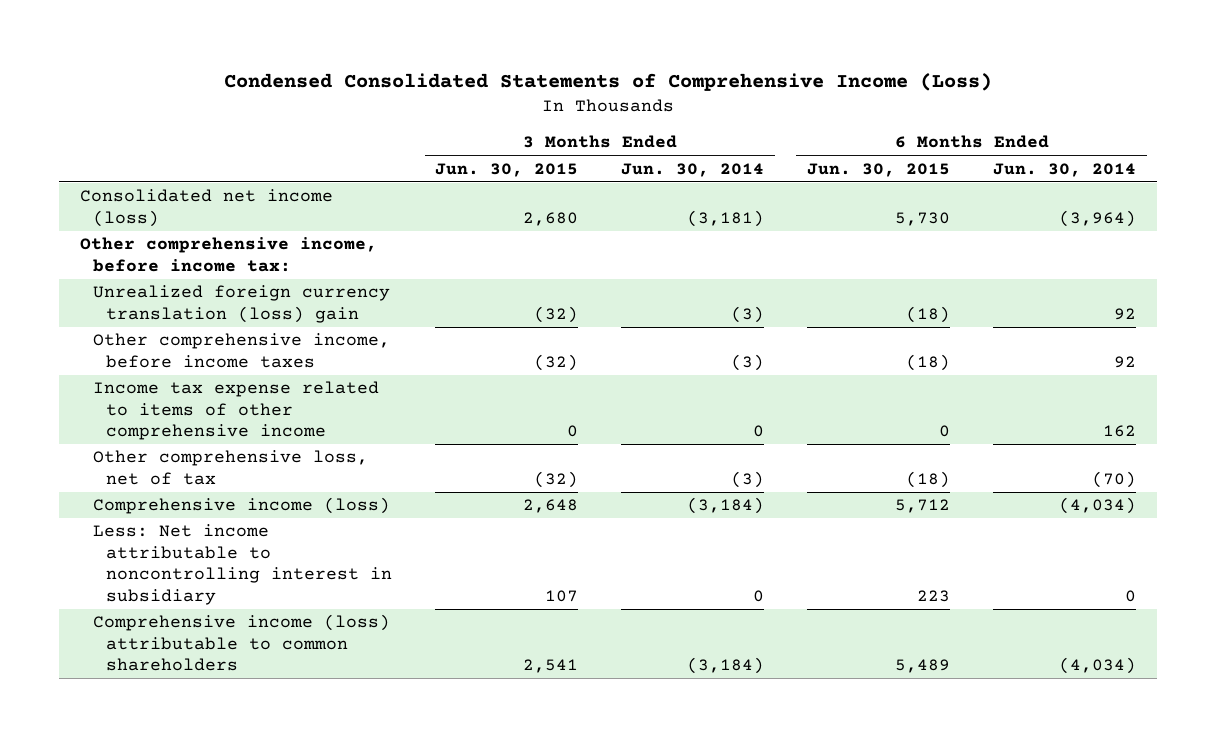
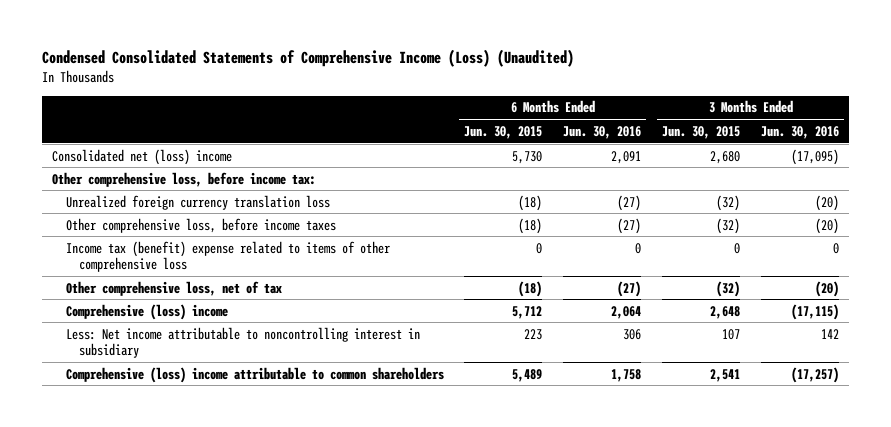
[224,72,993,91] Condensed Consolidated Statements of Comprehensive Income (Loss) -> [41,49,574,68] Condensed Consolidated Statements of Comprehensive Income (Loss) (Unaudited)
[621,162,765,177] Jun. 30, 2014 -> none
[992,162,1136,177] Jun. 30, 2014 -> none
none -> [563,125,642,139] Jun. 30, 2016
none -> [760,125,839,139] Jun. 30, 2016
[80,189,334,227] Consolidated net income (loss) -> [52,148,233,165] Consolidated net (loss) income
[80,237,378,272] Other comprehensive income, before income tax: -> [52,171,317,187] Other comprehensive loss, before income tax:
[93,285,391,323] Unrealized foreign currency translation (loss) gain -> [65,194,330,210] Unrealized foreign currency translation loss
[93,333,391,368] Other comprehensive income, before income taxes -> [65,217,336,233] Other comprehensive loss, before income taxes
[93,381,380,441] Income tax expense related to items of other comprehensive income -> [65,240,390,273] Income tax (benefit) expense related to items of other comprehensive loss
[93,497,391,515] Comprehensive income (loss) -> [65,303,228,320] Comprehensive (loss) income
[93,614,391,672] Comprehensive income (loss) attributable to common shareholders -> [65,366,444,383] Comprehensive (loss) income attributable to common shareholders

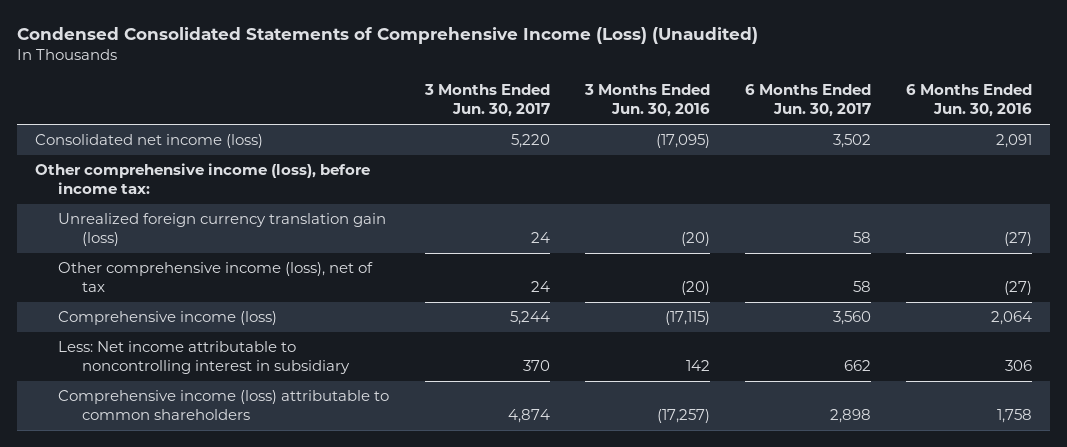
[464,125,543,139] Jun. 30, 2015 -> none
[662,125,741,139] Jun. 30, 2015 -> none
none -> [423,84,550,118] 3 Months Ended Jun. 30, 2017
none -> [744,84,871,118] 6 Months Ended Jun. 30, 2017
[65,217,336,233] Other comprehensive loss, before income taxes -> none
[65,240,390,273] Income tax (benefit) expense related to items of other comprehensive loss -> none
[52,148,233,165] Consolidated net (loss) income -> [34,134,263,149] Consolidated net income (loss)
[52,171,317,187] Other comprehensive loss, before income tax: -> [34,163,370,195] Other comprehensive income (loss), before income tax:
[65,194,330,210] Unrealized foreign currency translation loss -> [58,213,387,247] Unrealized foreign currency translation gain (loss)
[65,280,282,296] Other comprehensive loss, net of tax -> [58,262,374,293] Other comprehensive income (loss), net of tax
[65,303,228,320] Comprehensive (loss) income -> [58,311,278,326] Comprehensive income (loss)
[65,366,444,383] Comprehensive (loss) income attributable to common shareholders -> [58,390,390,421] Comprehensive income (loss) attributable to common shareholders

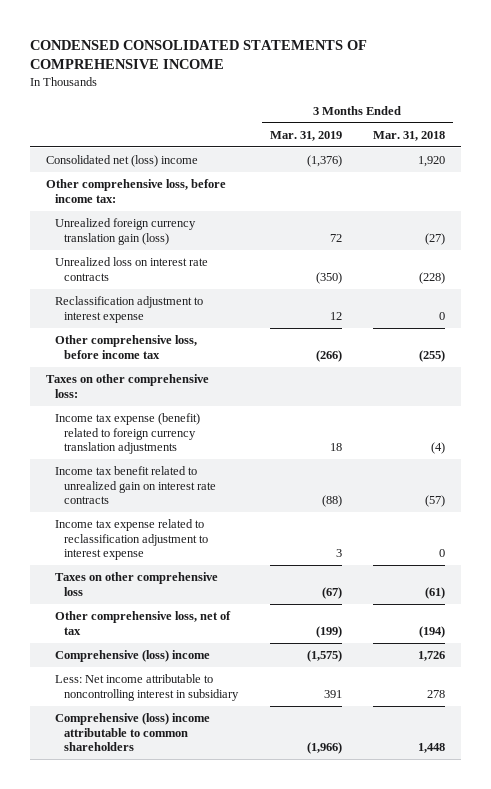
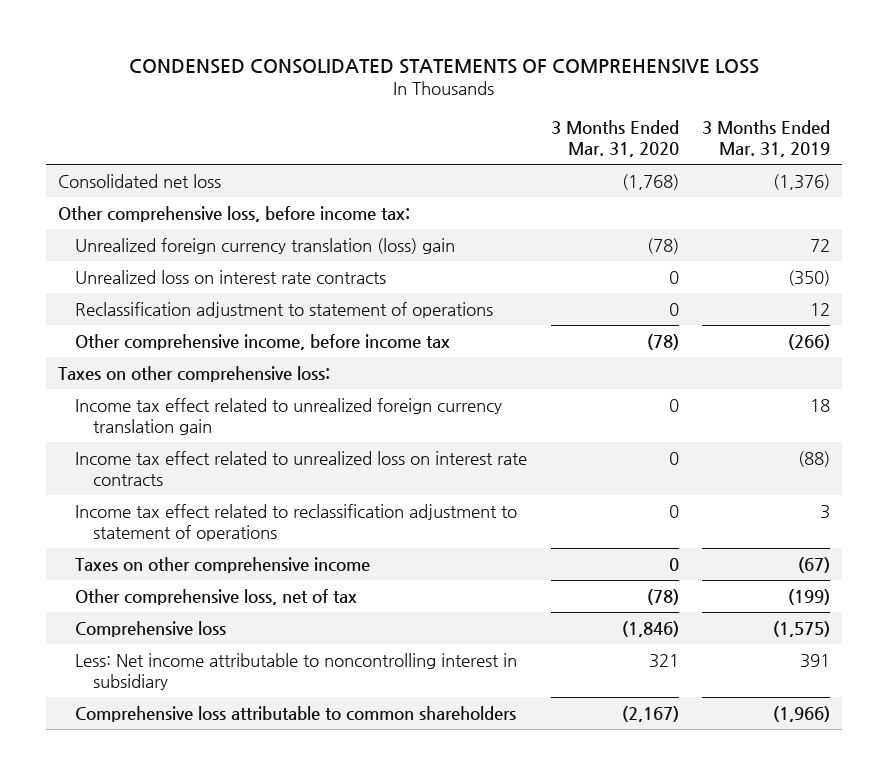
[29,39,367,70] CONDENSED CONSOLIDATED STATEMENTS OF COMPREHENSIVE INCOME -> [129,59,760,75] CONDENSED CONSOLIDATED STATEMENTS OF COMPREHENSIVE LOSS
[373,130,446,141] Mar. 31, 2018 -> none
none -> [550,119,679,158] 3 Months Ended Mar. 31, 2020
[45,155,198,168] Consolidated net (loss) income -> [57,173,221,188] Consolidated net loss
[55,218,197,245] Unrealized foreign currency translation gain (loss) -> [75,237,456,254] Unrealized foreign currency translation (loss) gain
[55,296,204,323] Reclassification adjustment to interest expense -> none
none -> [75,301,494,318] Reclassification adjustment to statement of operations
[55,335,198,359] Other comprehensive loss, before income tax -> [75,333,451,350] Other comprehensive income, before income tax
[55,413,201,455] Income tax expense (benefit) related to foreign currency translation adjustments -> [75,397,503,435] Income tax effect related to unrealized foreign currency translation gain
[55,466,217,505] Income tax benefit related to unrealized gain on interest rate contracts -> [75,450,528,486] Income tax effect related to unrealized loss on interest rate contracts
[55,519,209,561] Income tax expense related to reclassification adjustment to interest expense -> [75,503,518,541] Income tax effect related to reclassification adjustment to statement of operations
[55,572,219,596] Taxes on other comprehensive loss -> [75,556,371,573] Taxes on other comprehensive income
[55,650,211,663] Comprehensive (loss) income -> [75,620,227,637] Comprehensive loss
[55,713,211,752] Comprehensive (loss) income attributable to common shareholders -> [75,705,517,722] Comprehensive loss attributable to common shareholders

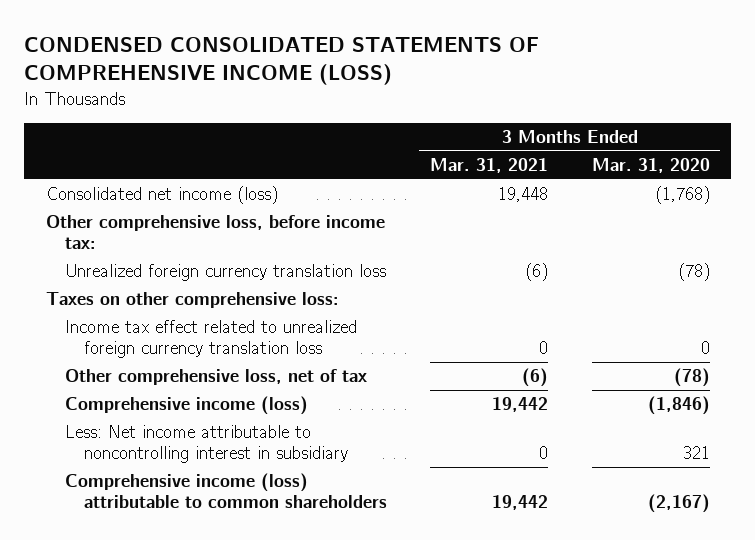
[129,59,760,75] CONDENSED CONSOLIDATED STATEMENTS OF COMPREHENSIVE LOSS -> [24,37,540,86] CONDENSED CONSOLIDATED STATEMENTS OF COMPREHENSIVE INCOME (LOSS)
[702,119,831,158] 3 Months Ended Mar. 31, 2019 -> none
none -> [430,158,549,174] Mar. 31, 2021
[57,173,221,188] Consolidated net loss -> [45,186,278,205] Consolidated net income (loss)
[75,269,387,284] Unrealized loss on interest rate contracts -> none
[75,301,494,318] Reclassification adjustment to statement of operations -> none
[75,333,451,350] Other comprehensive income, before income tax -> none
[75,237,456,254] Unrealized foreign currency translation (loss) gain -> [64,264,386,282] Unrealized foreign currency translation loss
[75,450,528,486] Income tax effect related to unrealized loss on interest rate contracts -> none
[75,503,518,541] Income tax effect related to reclassification adjustment to statement of operations -> none
[75,556,371,573] Taxes on other comprehensive income -> none
[75,397,503,435] Income tax effect related to unrealized foreign currency translation gain -> [64,320,357,359] Income tax effect related to unrealized foreign currency translation loss
[75,620,227,637] Comprehensive loss -> [64,396,308,416] Comprehensive income (loss)
[75,705,517,722] Comprehensive loss attributable to common shareholders -> [64,473,387,509] Comprehensive income (loss) attributable to common shareholders

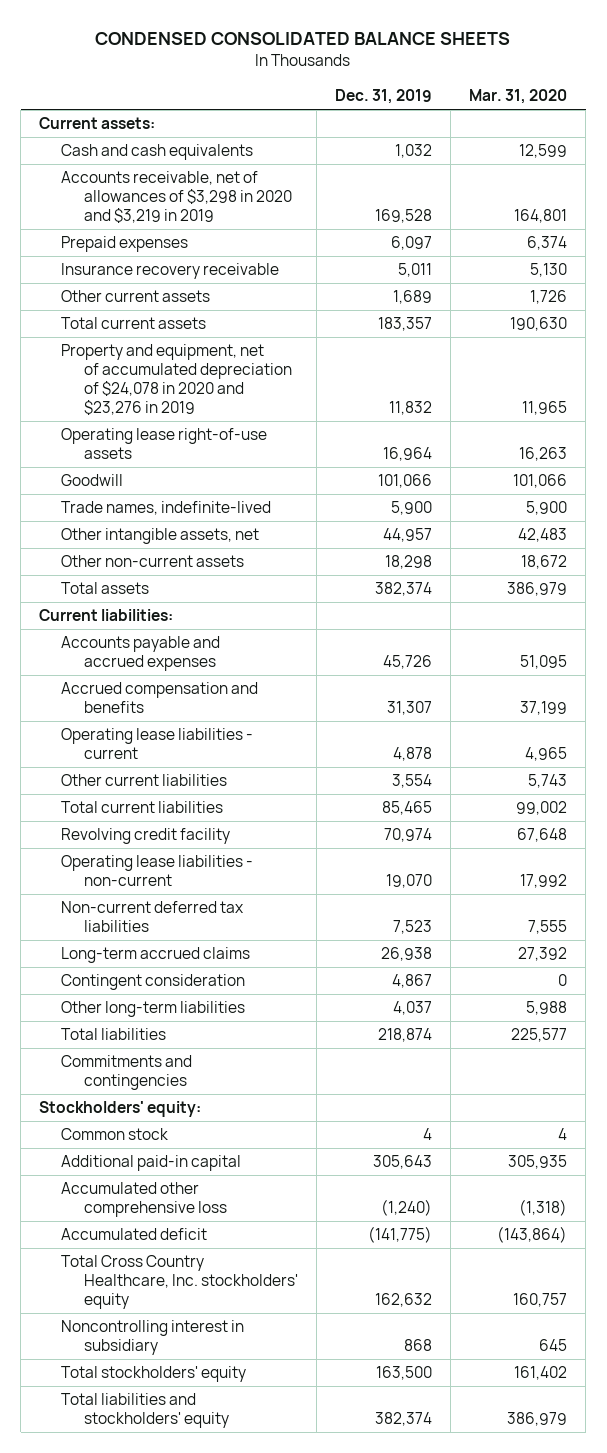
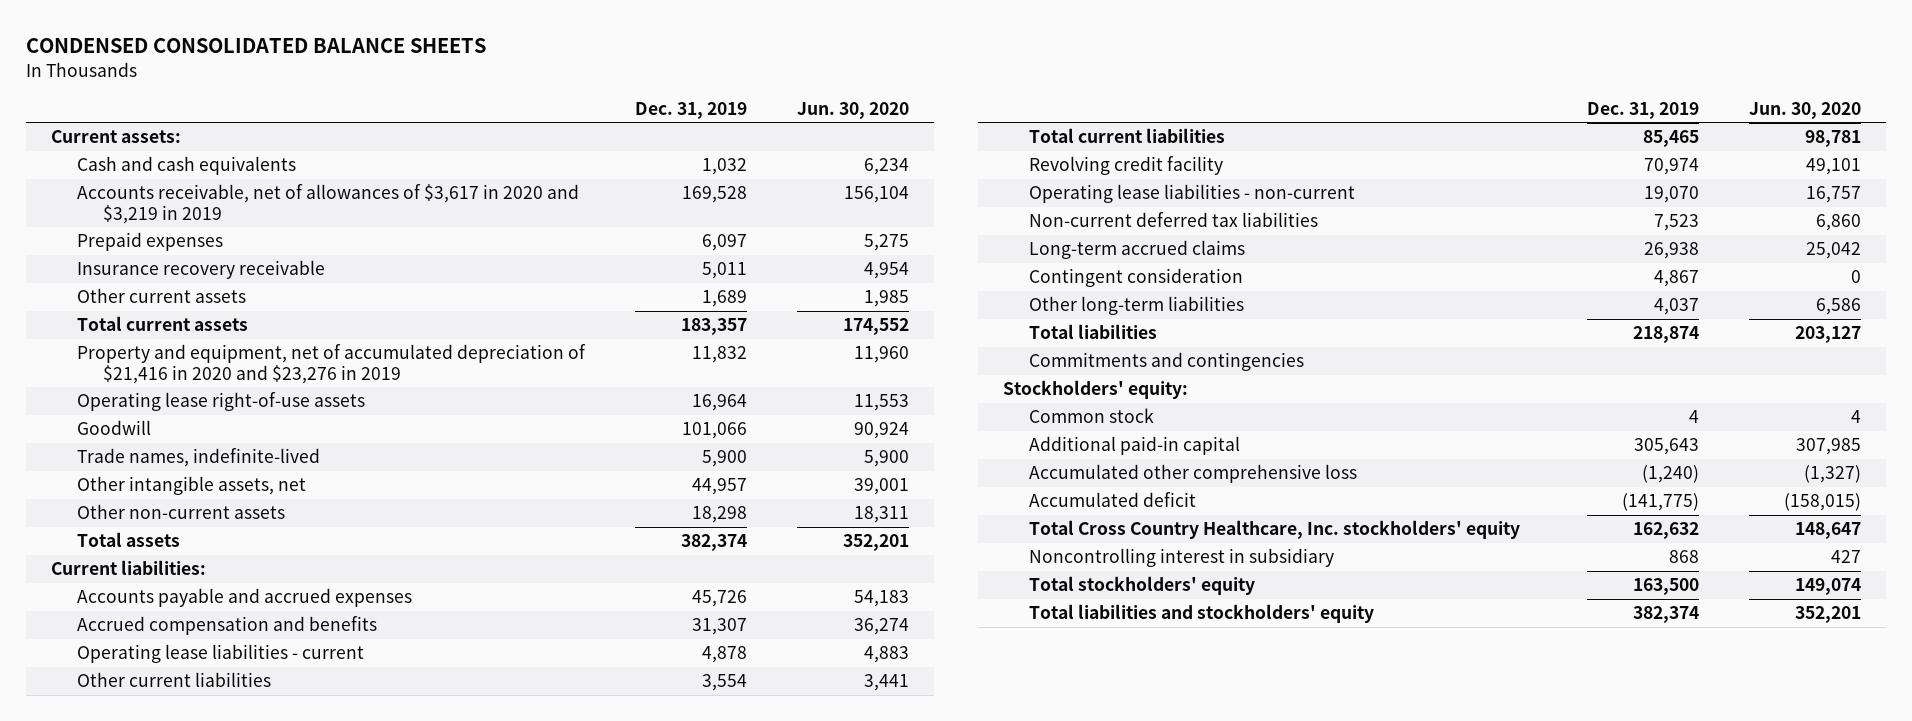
[469,89,568,105] Mar. 31, 2020 -> none
none -> [796,101,909,119] Jun. 30, 2020
[61,171,292,224] Accounts receivable, net of allowances of $3,298 in 2020 and $3,219 in 2019 -> [77,184,580,224] Accounts receivable, net of allowances of $3,617 in 2020 and $3,219 in 2019
[61,344,292,416] Property and equipment, net of accumulated depreciation of $24,078 in 2020 and $23,276 in 2019 -> [77,344,587,384] Property and equipment, net of accumulated depreciation of $21,416 in 2020 and $23,276 in 2019

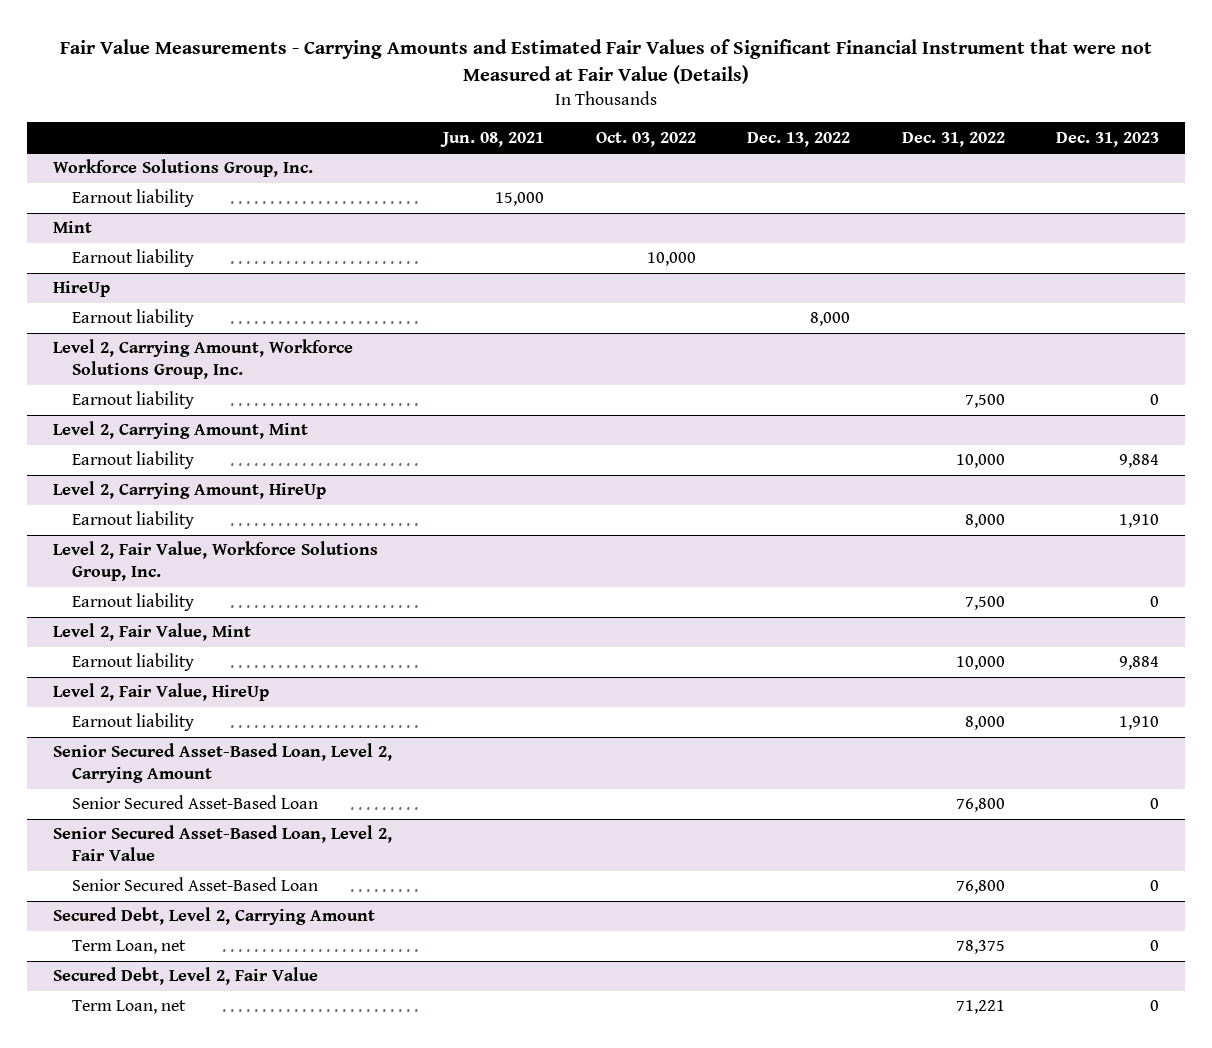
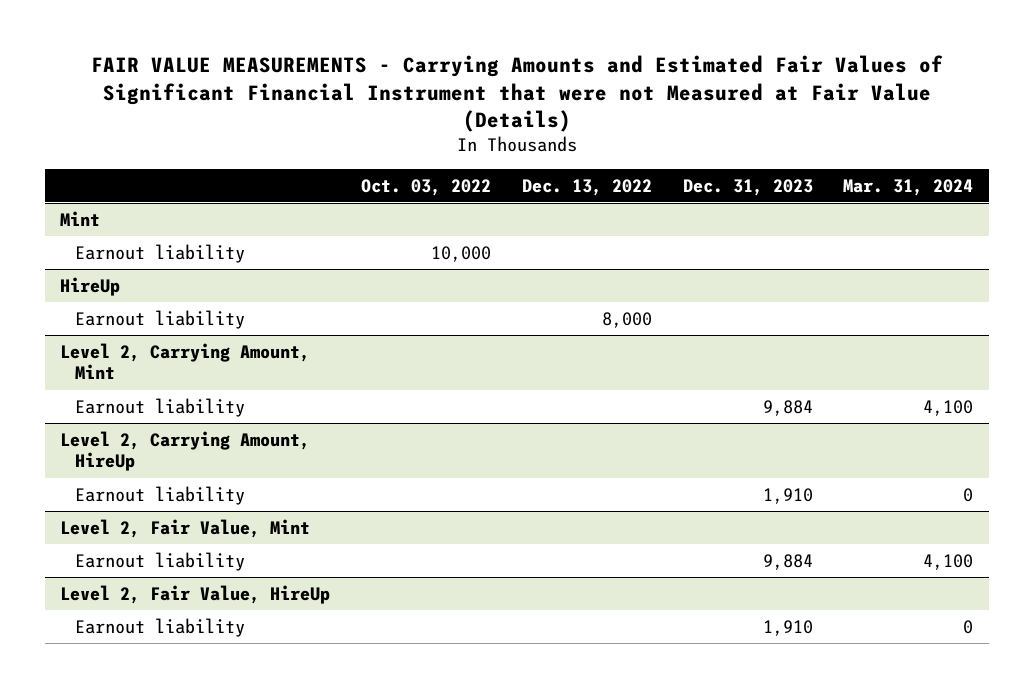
[60,39,1153,85] Fair Value Measurements - Carrying Amounts and Estimated Fair Values of Significant Financial Instrument that were not Measured at Fair Value (Details) -> [90,55,943,133] FAIR VALUE MEASUREMENTS - Carrying Amounts and Estimated Fair Values of Significant Financial Instrument that were not Measured at Fair Value (Details)
[440,131,545,147] Jun. 08, 2021 -> none
[901,131,1005,147] Dec. 31, 2022 -> none
none -> [843,178,974,196] Mar. 31, 2024
[53,159,314,178] Workforce Solutions Group, Inc. -> none
[72,189,195,208] Earnout liability -> none
[53,339,354,380] Level 2, Carrying Amount, Workforce Solutions Group, Inc. -> none
[72,391,195,410] Earnout liability -> none
[53,541,379,582] Level 2, Fair Value, Workforce Solutions Group, Inc. -> none
[72,593,195,612] Earnout liability -> none
[53,743,393,784] Senior Secured Asset-Based Loan, Level 2, Carrying Amount -> none
[72,795,319,810] Senior Secured Asset-Based Loan -> none
[53,825,393,862] Senior Secured Asset-Based Loan, Level 2, Fair Value -> none
[72,877,319,892] Senior Secured Asset-Based Loan -> none
[53,907,376,926] Secured Debt, Level 2, Carrying Amount -> none
[72,940,187,955] Term Loan, net -> none
[53,967,319,986] Secured Debt, Level 2, Fair Value -> none
[72,1000,187,1015] Term Loan, net -> none

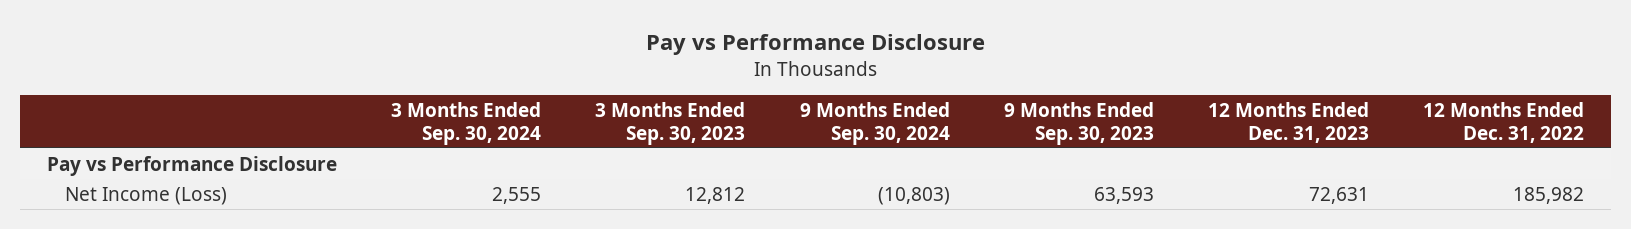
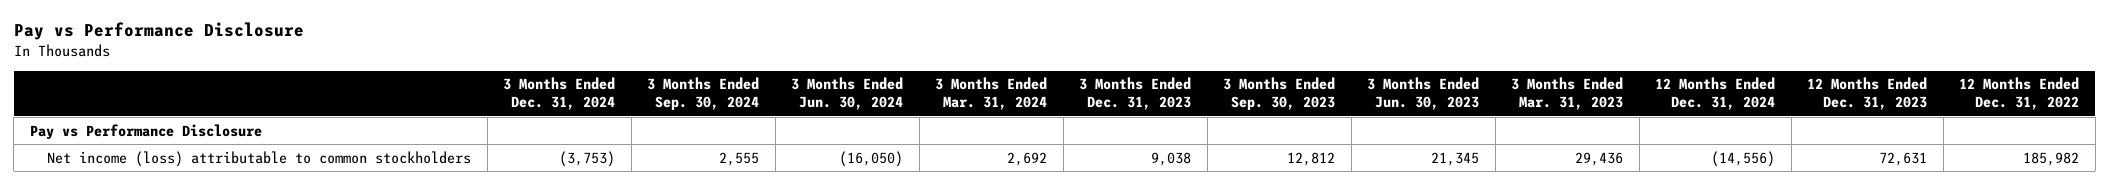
[799,101,950,145] 9 Months Ended Sep. 30, 2024 -> none
[1003,101,1154,145] 9 Months Ended Sep. 30, 2023 -> none
none -> [503,77,616,111] 3 Months Ended Dec. 31, 2024
none -> [791,77,904,111] 3 Months Ended Jun. 30, 2024
none -> [935,77,1048,111] 3 Months Ended Mar. 31, 2024
none -> [1079,77,1192,111] 3 Months Ended Dec. 31, 2023
none -> [1367,77,1480,111] 3 Months Ended Jun. 30, 2023
none -> [1511,77,1624,111] 3 Months Ended Mar. 31, 2023
none -> [1655,77,1776,111] 12 Months Ended Dec. 31, 2024
[65,186,228,205] Net Income (Loss) -> [47,150,472,167] Net income (loss) attributable to common stockholders

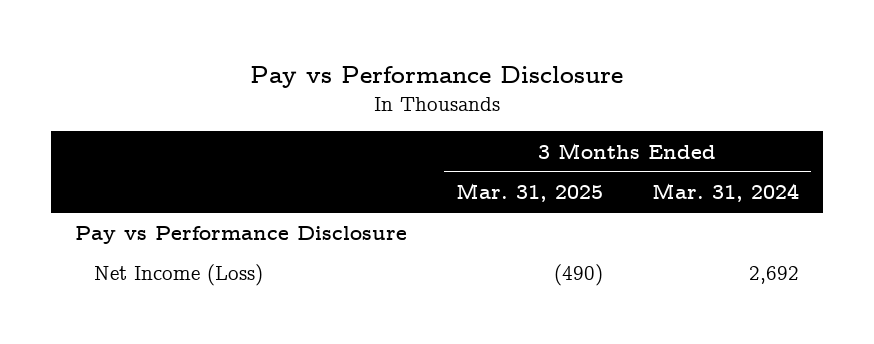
[503,77,616,111] 3 Months Ended Dec. 31, 2024 -> none
[647,77,760,111] 3 Months Ended Sep. 30, 2024 -> none
[791,77,904,111] 3 Months Ended Jun. 30, 2024 -> none
[1079,77,1192,111] 3 Months Ended Dec. 31, 2023 -> none
[1223,77,1336,111] 3 Months Ended Sep. 30, 2023 -> none
[1367,77,1480,111] 3 Months Ended Jun. 30, 2023 -> none
[1511,77,1624,111] 3 Months Ended Mar. 31, 2023 -> none
[1655,77,1776,111] 12 Months Ended Dec. 31, 2024 -> none
[1807,77,1928,111] 12 Months Ended Dec. 31, 2023 -> none
[1959,77,2080,111] 12 Months Ended Dec. 31, 2022 -> none
none -> [456,183,604,203] Mar. 31, 2025
[47,150,472,167] Net income (loss) attributable to common stockholders -> [94,264,264,287] Net Income (Loss)

